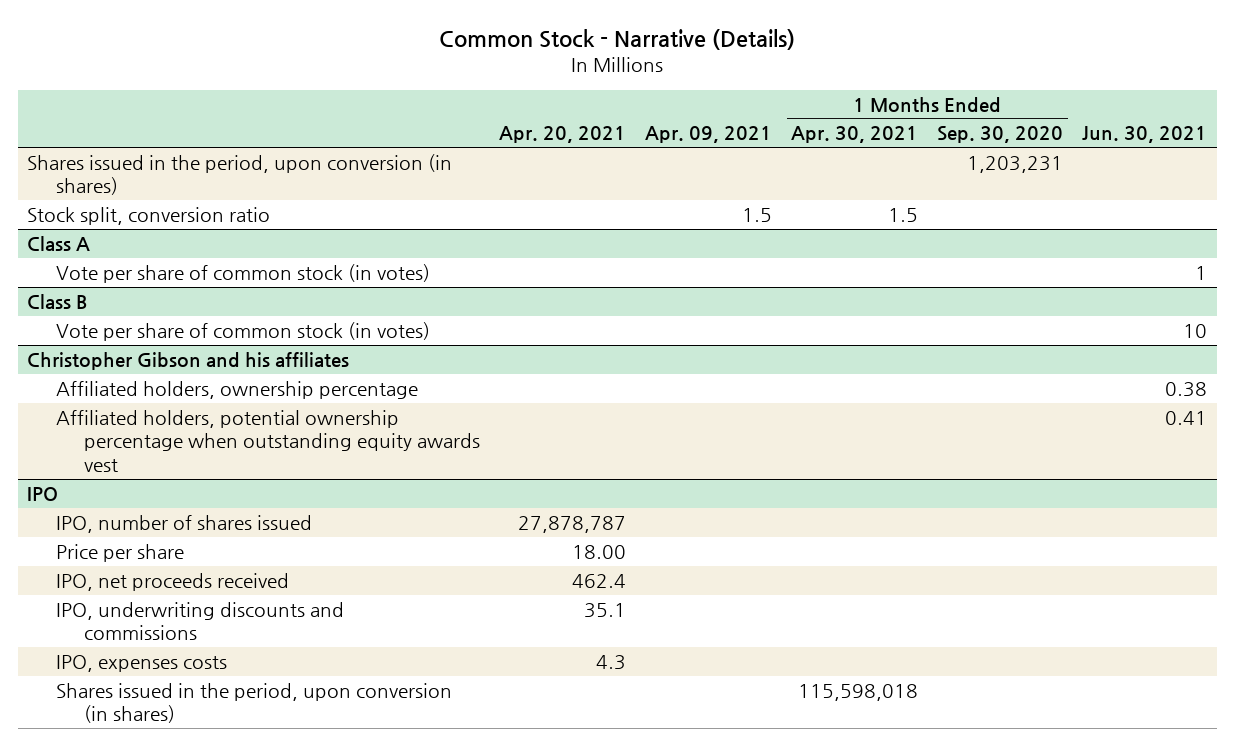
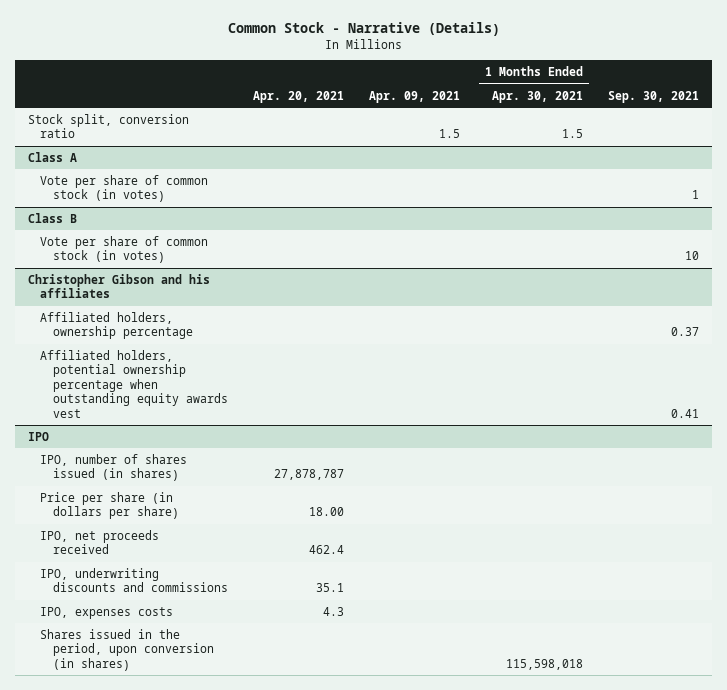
[937,126,1064,144] Sep. 30, 2020 -> none
[1082,126,1208,144] Jun. 30, 2021 -> none
none -> [608,90,700,103] Sep. 30, 2021
[27,153,453,196] Shares issued in the period, upon conversion (in shares) -> none
[55,514,312,533] IPO, number of shares issued -> [40,453,188,482] IPO, number of shares issued (in shares)
[55,543,184,562] Price per share -> [40,491,180,520] Price per share (in dollars per share)

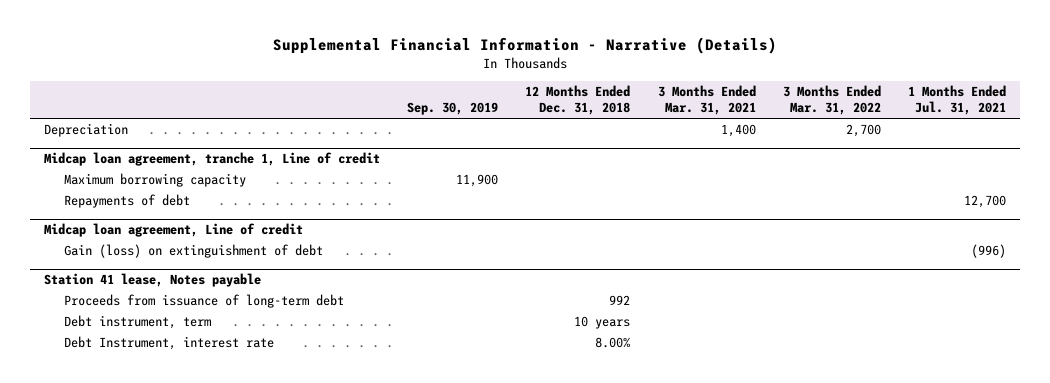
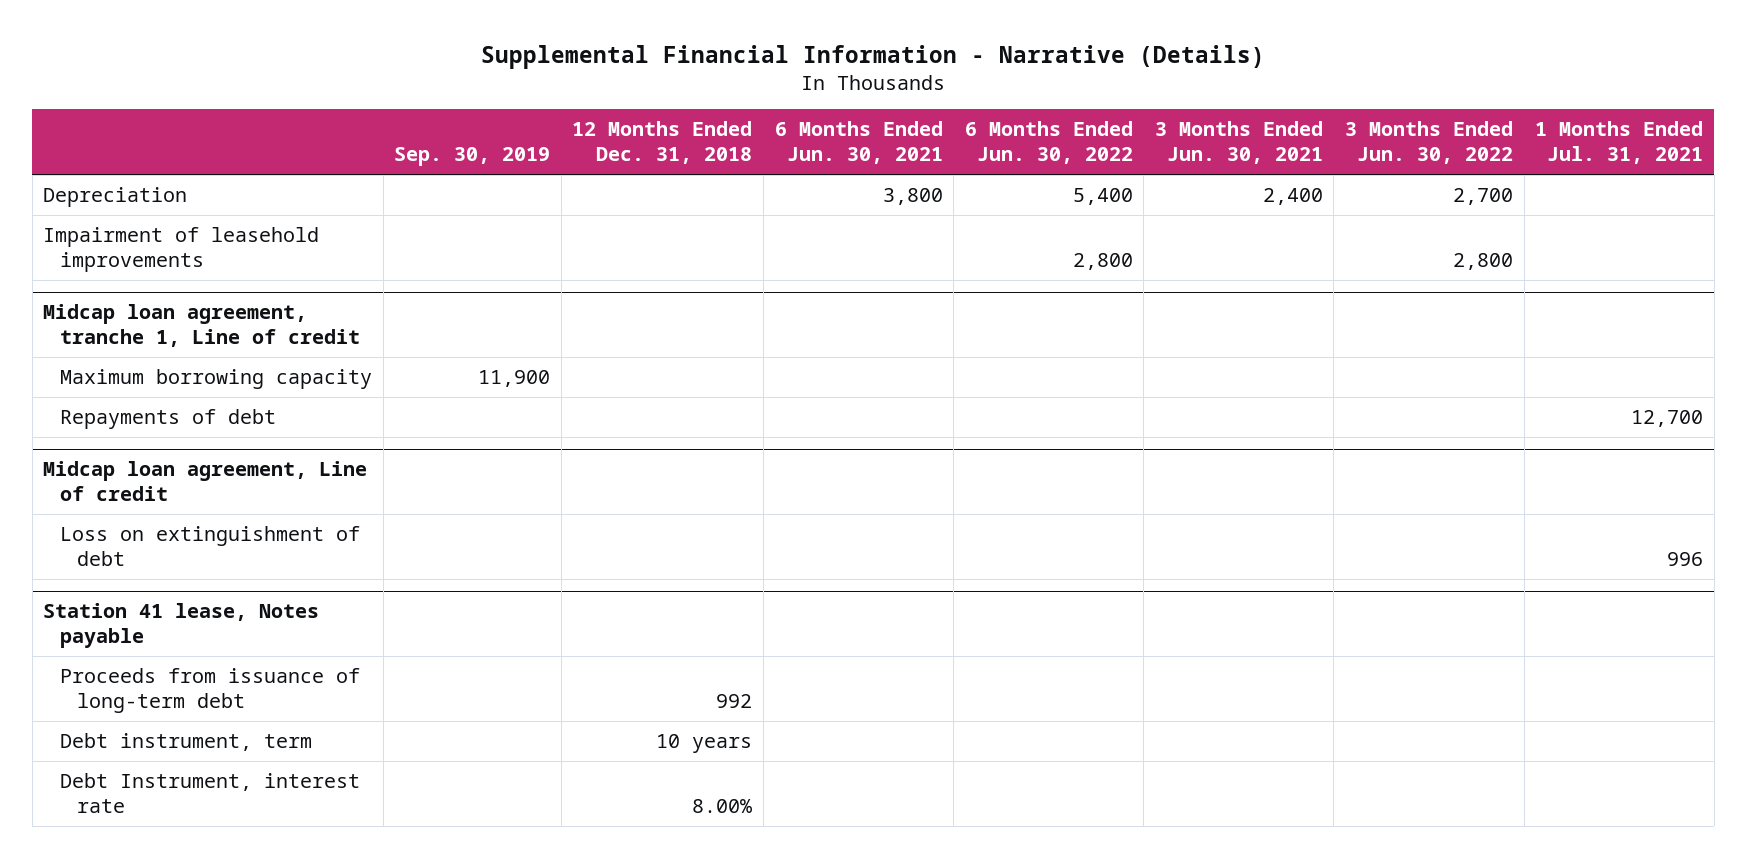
[657,85,756,116] 3 Months Ended Mar. 31, 2021 -> none
[782,85,881,116] 3 Months Ended Mar. 31, 2022 -> none
none -> [774,121,943,165] 6 Months Ended Jun. 30, 2021
none -> [964,121,1133,165] 6 Months Ended Jun. 30, 2022
none -> [1154,121,1323,165] 3 Months Ended Jun. 30, 2021
none -> [1344,121,1513,165] 3 Months Ended Jun. 30, 2022
none -> [43,226,320,272] Impairment of leasehold improvements
[64,244,324,259] Gain (loss) on extinguishment of debt -> [60,525,361,566] Loss on extinguishment of debt
[971,244,1007,259] (996) -> [1667,551,1704,566] 996

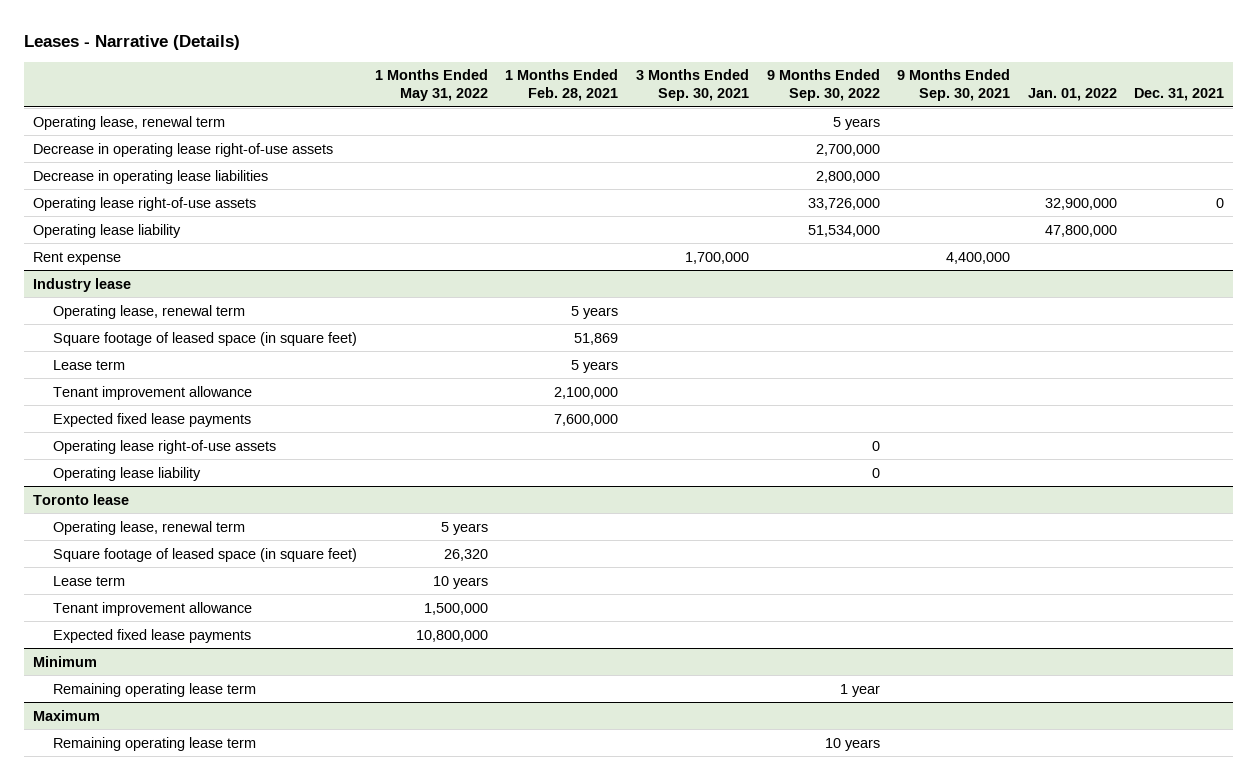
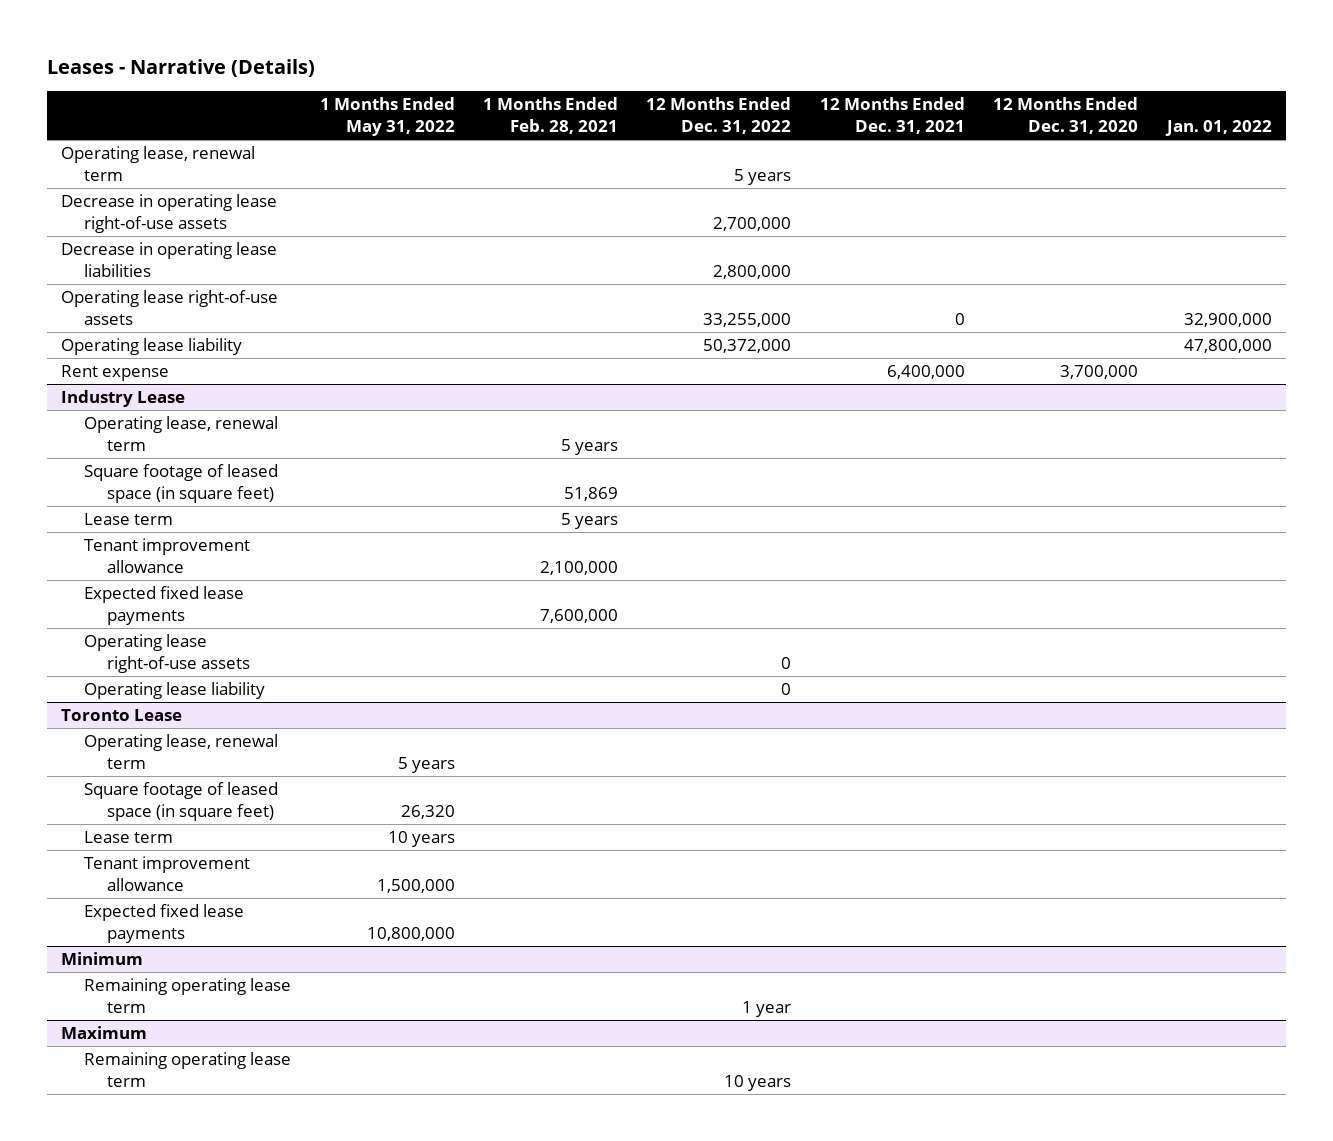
[635,69,749,102] 3 Months Ended Sep. 30, 2021 -> none
[766,69,880,102] 9 Months Ended Sep. 30, 2022 -> none
[897,69,1011,102] 9 Months Ended Sep. 30, 2021 -> none
[1134,88,1225,102] Dec. 31, 2021 -> none
none -> [646,97,792,135] 12 Months Ended Dec. 31, 2022
none -> [819,97,965,135] 12 Months Ended Dec. 31, 2021
none -> [993,97,1139,135] 12 Months Ended Dec. 31, 2020
[32,277,131,292] Industry lease -> [61,390,186,408] Industry Lease
[32,493,129,505] Toronto lease -> [61,709,183,722] Toronto Lease

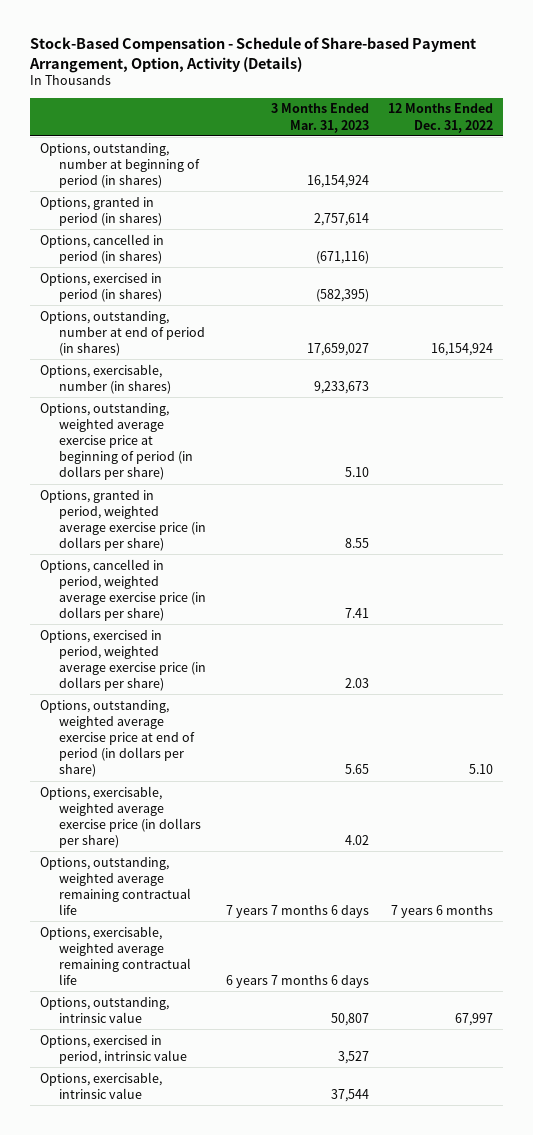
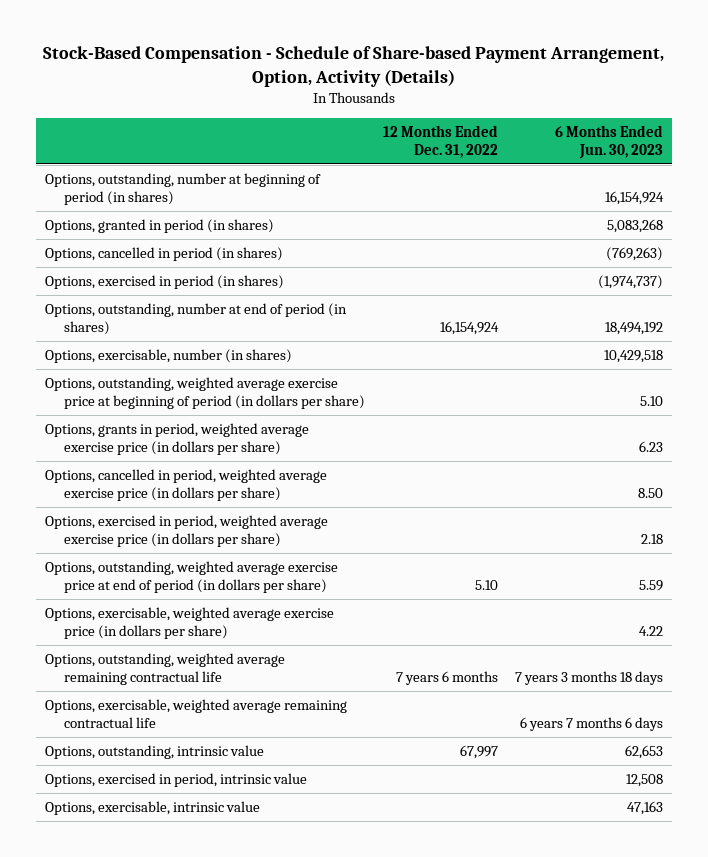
[270,103,369,133] 3 Months Ended Mar. 31, 2023 -> none
none -> [555,124,664,159] 6 Months Ended Jun. 30, 2023
[39,489,207,551] Options, granted in period, weighted average exercise price (in dollars per share) -> [44,423,309,455] Options, grants in period, weighted average exercise price (in dollars per share)

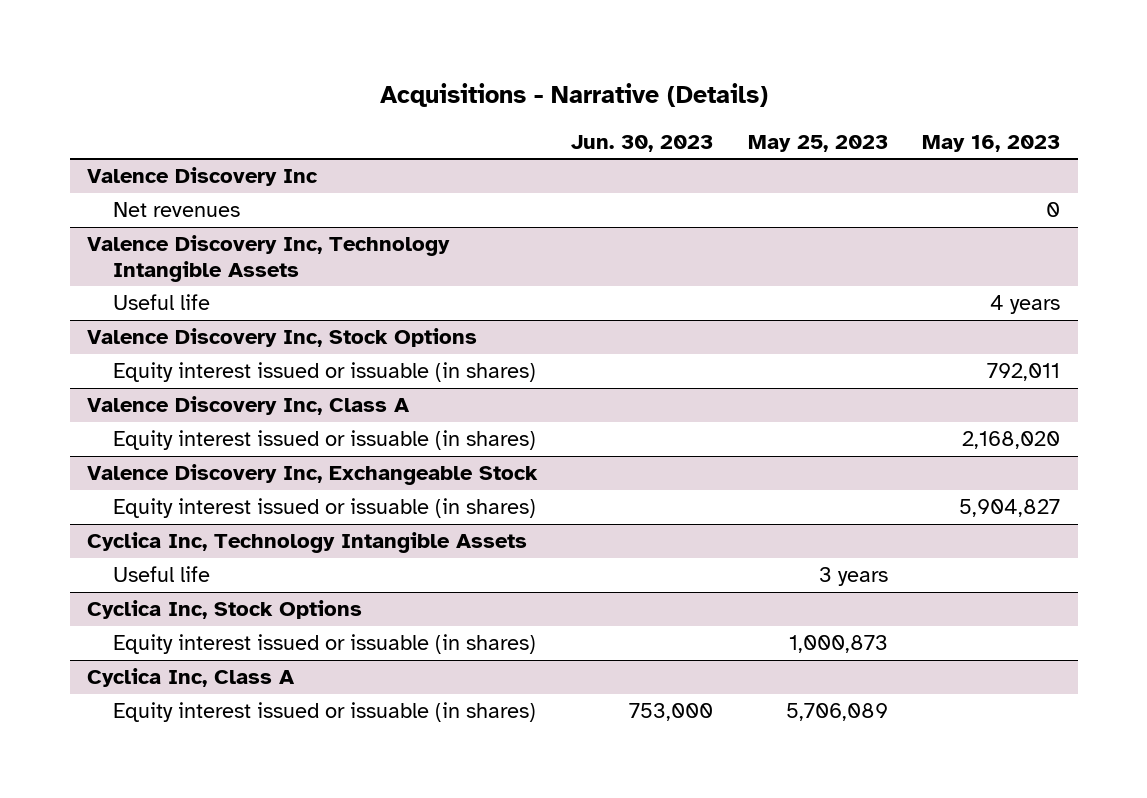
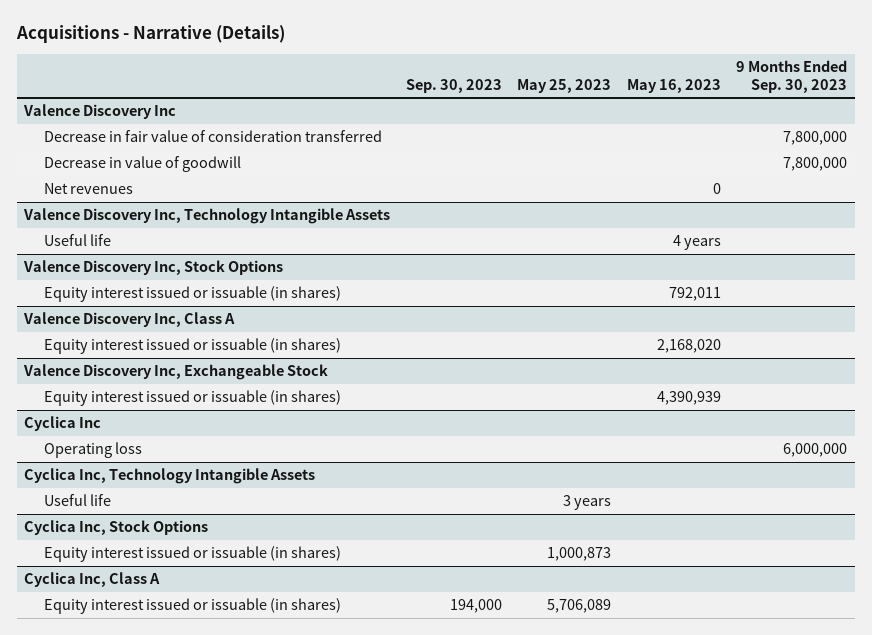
[571,134,714,152] Jun. 30, 2023 -> none
none -> [405,78,502,93] Sep. 30, 2023
none -> [736,60,848,93] 9 Months Ended Sep. 30, 2023
none -> [43,130,382,143] Decrease in fair value of consideration transferred
none -> [43,156,241,173] Decrease in value of goodwill
[959,499,1061,518] 5,904,827 -> [656,391,721,406] 4,390,939
none -> [24,416,102,432] Cyclica Inc
none -> [43,442,142,459] Operating loss

